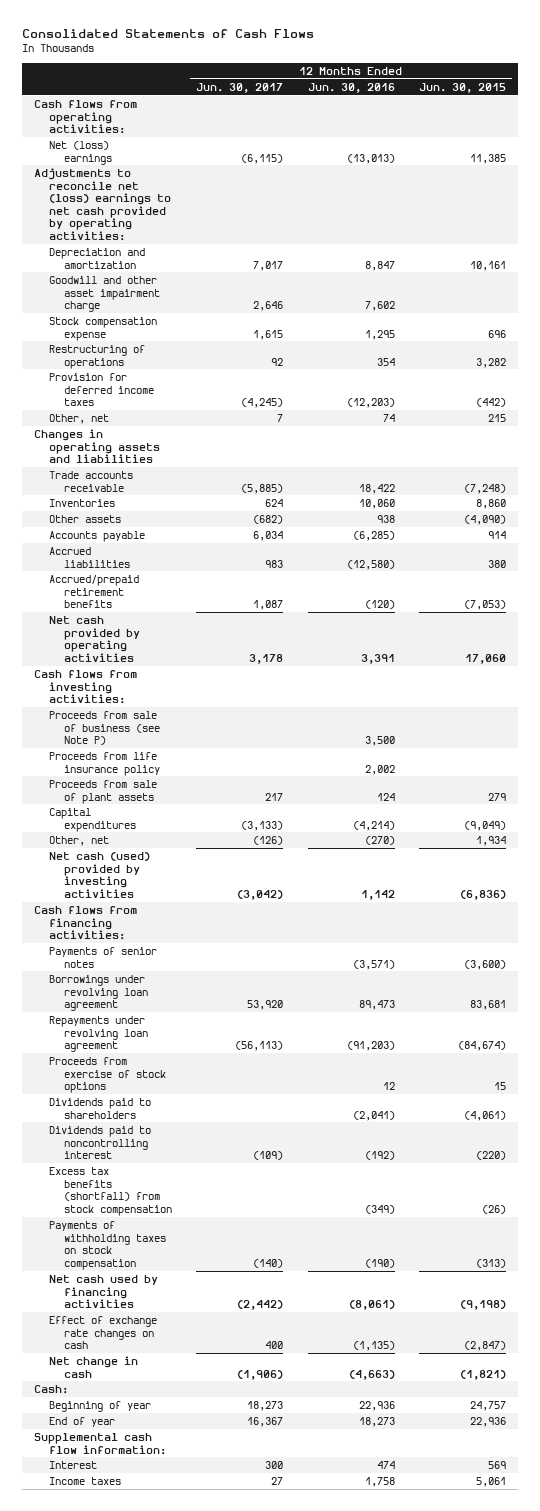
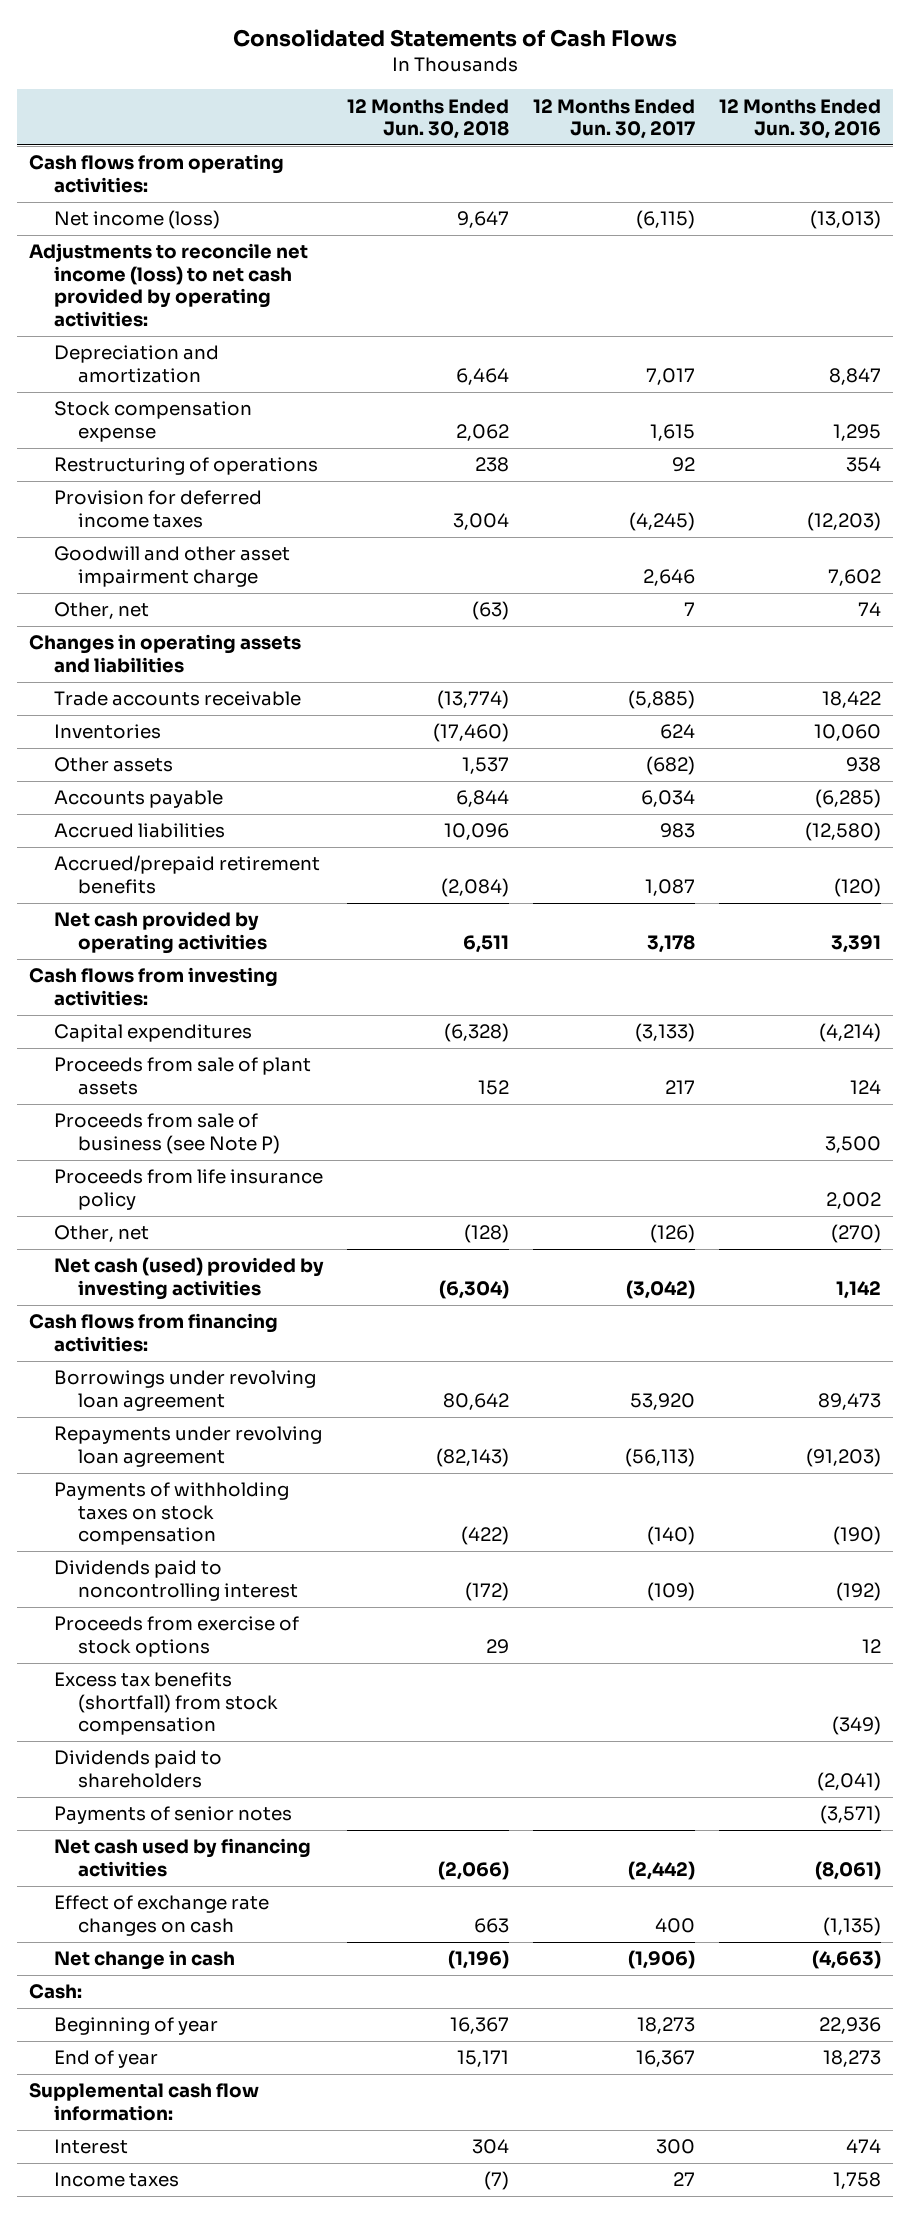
[419,82,507,93] Jun. 30, 2015 -> none
none -> [347,98,510,140] 12 Months Ended Jun. 30, 2018
[48,140,112,165] Net (loss) earnings -> [53,210,220,230] Net income (loss)
[33,167,171,242] Adjustments to reconcile net (loss) earnings to net cash provided by operating activities: -> [28,243,308,327] Adjustments to reconcile net income (loss) to net cash provided by operating activities:
[48,275,160,313] Goodwill and other asset impairment charge -> [53,546,290,587] Goodwill and other asset impairment charge
[48,807,136,832] Capital expenditures -> [53,1024,252,1043] Capital expenditures
[48,779,157,804] Proceeds from sale of plant assets -> [53,1057,311,1095] Proceeds from sale of plant assets
[48,1220,166,1270] Payments of withholding taxes on stock compensation -> [53,1482,289,1546] Payments of withholding taxes on stock compensation
[48,1056,166,1094] Proceeds from exercise of stock options -> [53,1616,299,1657] Proceeds from exercise of stock options
[48,1097,151,1119] Dividends paid to shareholders -> [53,1750,222,1788] Dividends paid to shareholders
[48,946,157,968] Payments of senior notes -> [53,1806,292,1825] Payments of senior notes

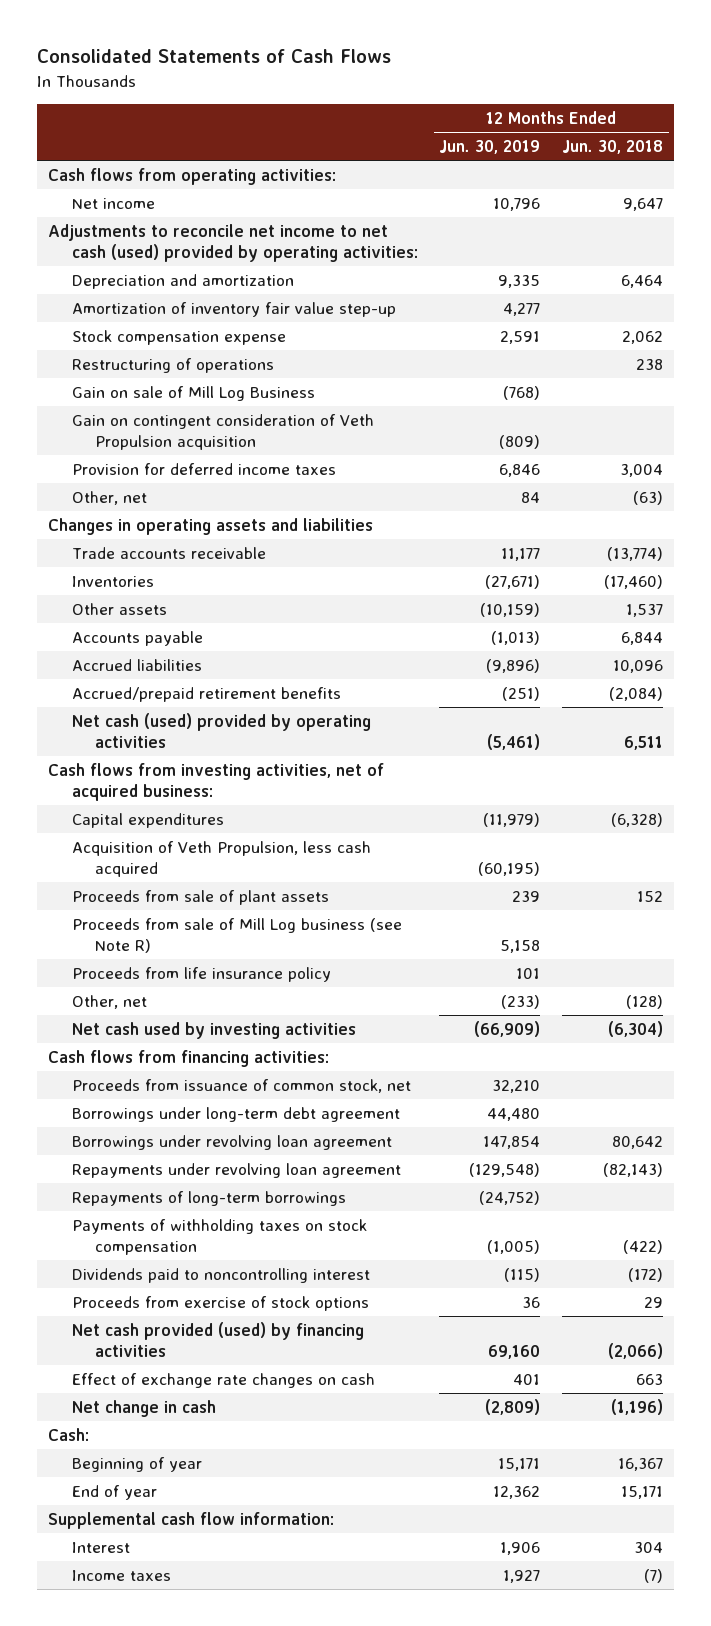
[533,98,696,140] 12 Months Ended Jun. 30, 2017 -> none
[719,98,882,140] 12 Months Ended Jun. 30, 2016 -> none
none -> [439,140,541,155] Jun. 30, 2019
[53,210,220,230] Net income (loss) -> [71,197,155,209] Net income
[28,243,308,327] Adjustments to reconcile net income (loss) to net cash provided by operating activities: -> [47,223,418,262] Adjustments to reconcile net income to net cash (used) provided by operating activities:
none -> [71,301,396,317] Amortization of inventory fair value step-up
none -> [71,385,315,401] Gain on sale of Mill Log Business
none -> [71,413,374,450] Gain on contingent consideration of Veth Propulsion acquisition
[53,546,290,587] Goodwill and other asset impairment charge -> none
[53,911,268,954] Net cash provided by operating activities -> [71,712,371,748] Net cash (used) provided by operating activities
[28,967,278,1006] Cash flows from investing activities: -> [47,762,384,801] Cash flows from investing activities, net of acquired business:
none -> [71,840,371,877] Acquisition of Veth Propulsion, less cash acquired
[53,1113,281,1154] Proceeds from sale of business (see Note P) -> [71,917,402,953] Proceeds from sale of Mill Log business (see Note R)
[53,1257,324,1300] Net cash (used) provided by investing activities -> [71,1021,356,1039] Net cash used by investing activities
none -> [71,1078,411,1093] Proceeds from issuance of common stock, net
none -> [71,1106,400,1122] Borrowings under long-term debt agreement
none -> [71,1190,346,1206] Repayments of long-term borrowings
[53,1672,279,1736] Excess tax benefits (shortfall) from stock compensation -> none
[53,1750,222,1788] Dividends paid to shareholders -> none
[53,1806,292,1825] Payments of senior notes -> none
[53,1838,311,1877] Net cash used by financing activities -> [71,1321,364,1357] Net cash provided (used) by financing activities

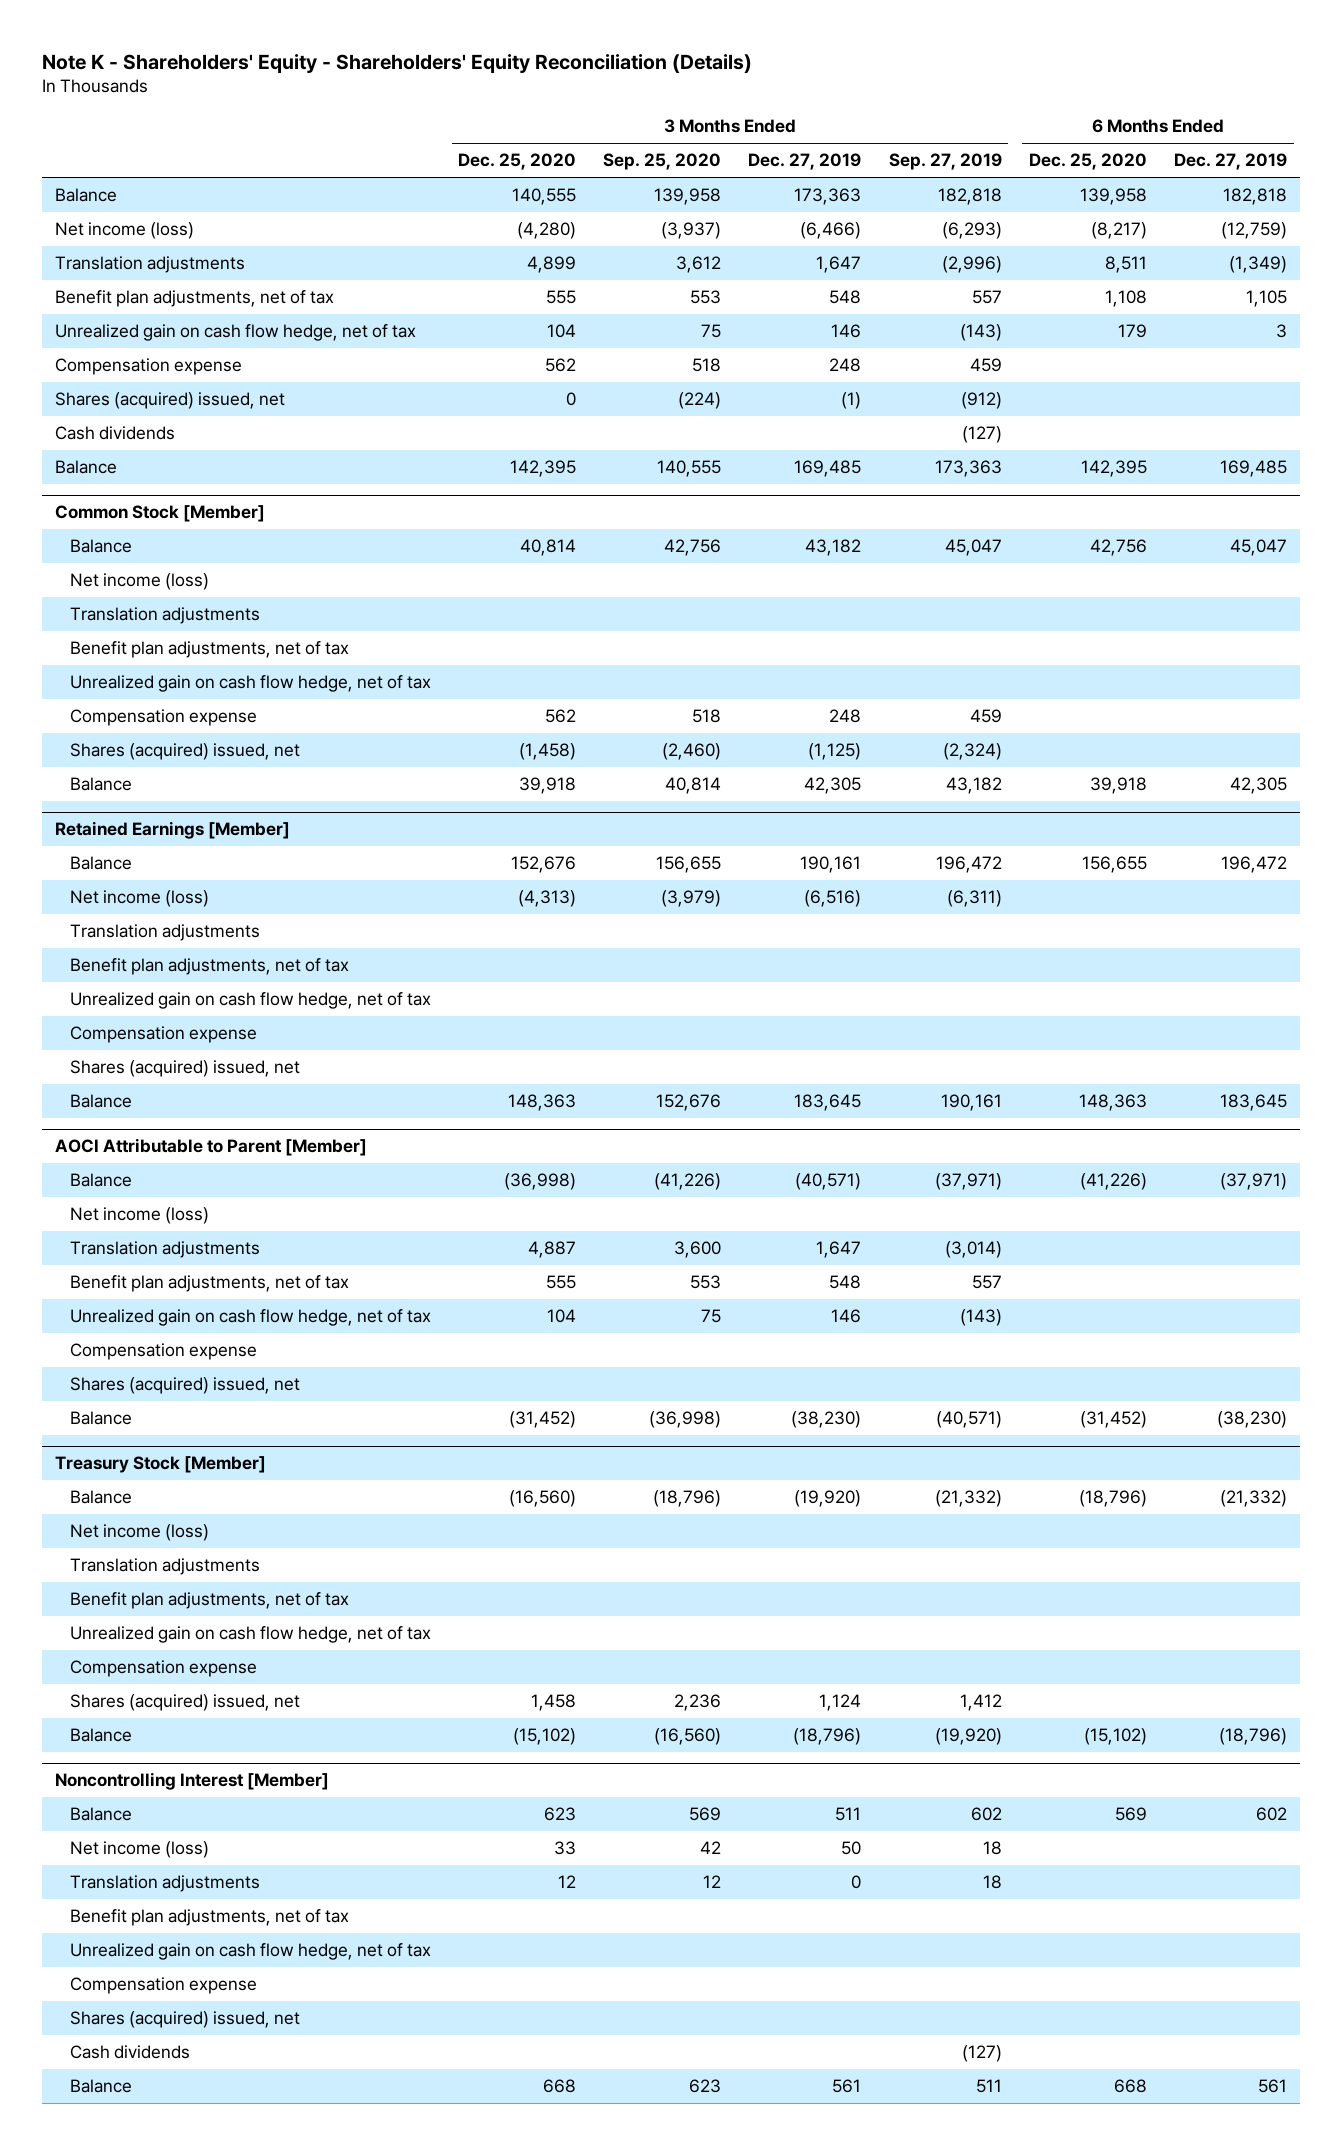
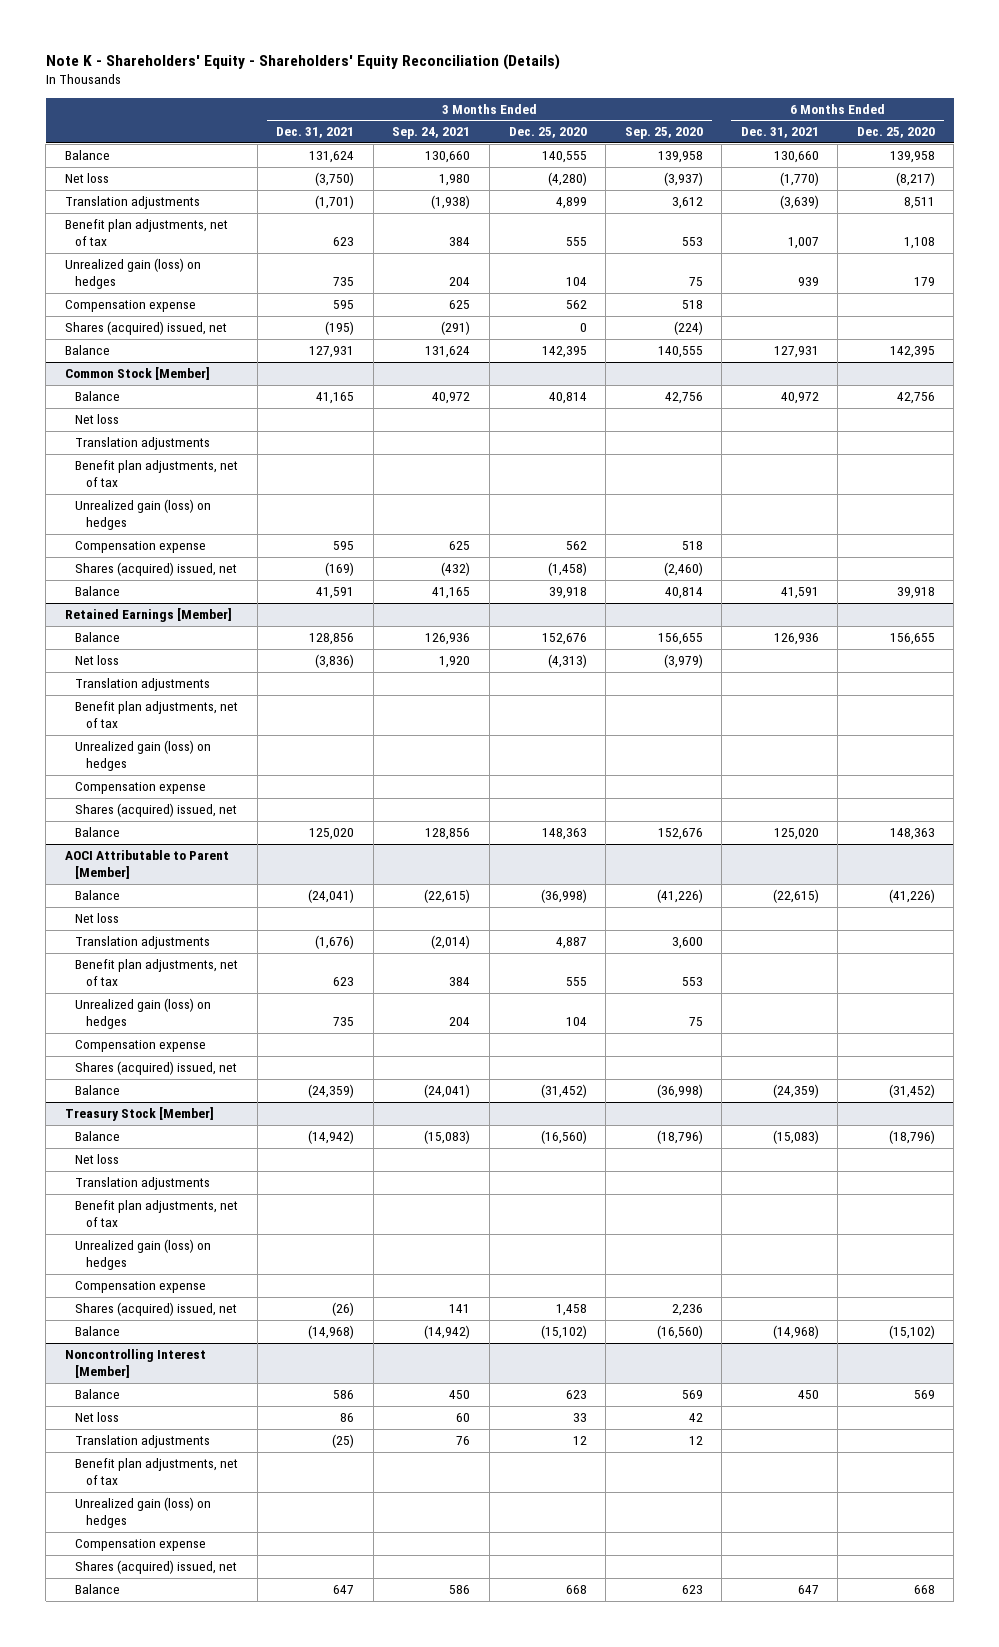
[748,153,862,171] Dec. 27, 2019 -> none
[888,153,1002,171] Sep. 27, 2019 -> none
[1173,153,1287,171] Dec. 27, 2019 -> none
none -> [276,127,355,139] Dec. 31, 2021
none -> [392,127,471,140] Sep. 24, 2021
none -> [740,127,819,139] Dec. 31, 2021
[55,222,195,240] Net income (loss) -> [64,173,109,184] Net loss
[55,324,417,342] Unrealized gain on cash flow hedge, net of tax -> [64,258,201,290] Unrealized gain (loss) on hedges
[55,426,176,441] Cash dividends -> none
[70,573,210,591] Net income (loss) -> [75,414,120,425] Net loss
[70,675,432,693] Unrealized gain on cash flow hedge, net of tax -> [75,499,212,531] Unrealized gain (loss) on hedges
[70,890,210,908] Net income (loss) -> [75,655,120,666] Net loss
[70,992,432,1010] Unrealized gain on cash flow hedge, net of tax -> [75,740,212,772] Unrealized gain (loss) on hedges
[70,1207,210,1225] Net income (loss) -> [75,913,120,924] Net loss
[70,1309,432,1327] Unrealized gain on cash flow hedge, net of tax -> [75,998,212,1030] Unrealized gain (loss) on hedges
[70,1524,210,1542] Net income (loss) -> [75,1154,120,1165] Net loss
[70,1626,432,1644] Unrealized gain on cash flow hedge, net of tax -> [75,1239,212,1271] Unrealized gain (loss) on hedges
[70,1841,210,1859] Net income (loss) -> [75,1412,120,1423] Net loss
[70,1943,432,1961] Unrealized gain on cash flow hedge, net of tax -> [75,1497,212,1529] Unrealized gain (loss) on hedges
[70,2045,191,2060] Cash dividends -> none

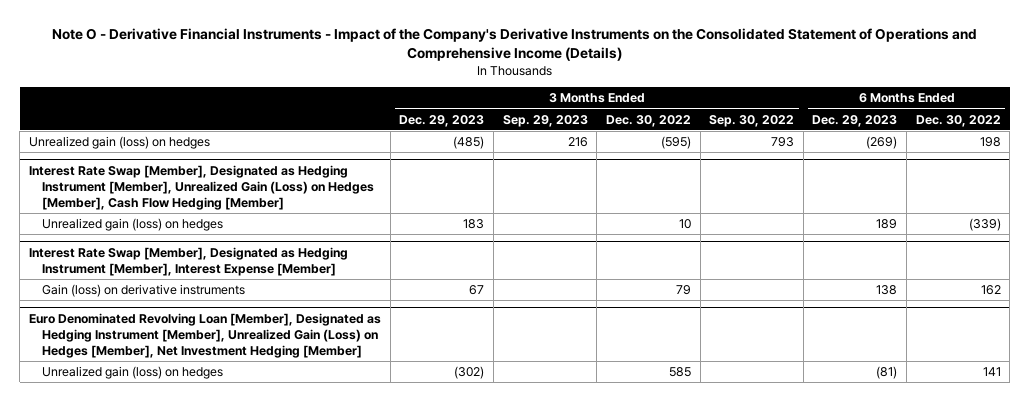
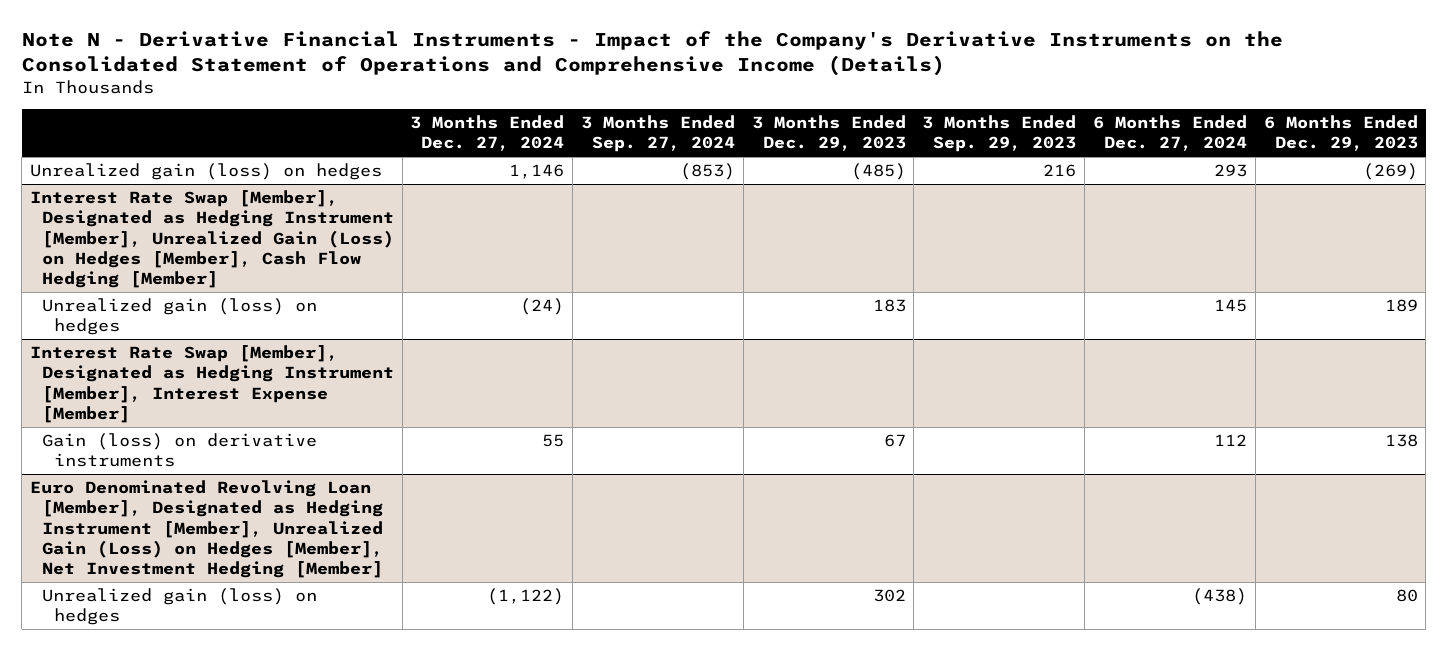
[51,27,977,62] Note O - Derivative Financial Instruments - Impact of the Company's Derivative Instruments on the Consolidated Statement of Operations and Comprehensive Income (Details) -> [21,31,1283,77] Note N - Derivative Financial Instruments - Impact of the Company's Derivative Instruments on the Consolidated Statement of Operations and Comprehensive Income (Details)
[605,114,691,127] Dec. 30, 2022 -> none
[709,114,795,127] Sep. 30, 2022 -> none
[915,114,1001,127] Dec. 30, 2022 -> none
none -> [410,115,565,152] 3 Months Ended Dec. 27, 2024
none -> [581,115,736,153] 3 Months Ended Sep. 27, 2024
none -> [1092,115,1247,152] 6 Months Ended Dec. 27, 2024
[454,366,485,380] (302) -> [872,589,906,603] 302
[876,366,898,380] (81) -> [1395,589,1418,603] 80

